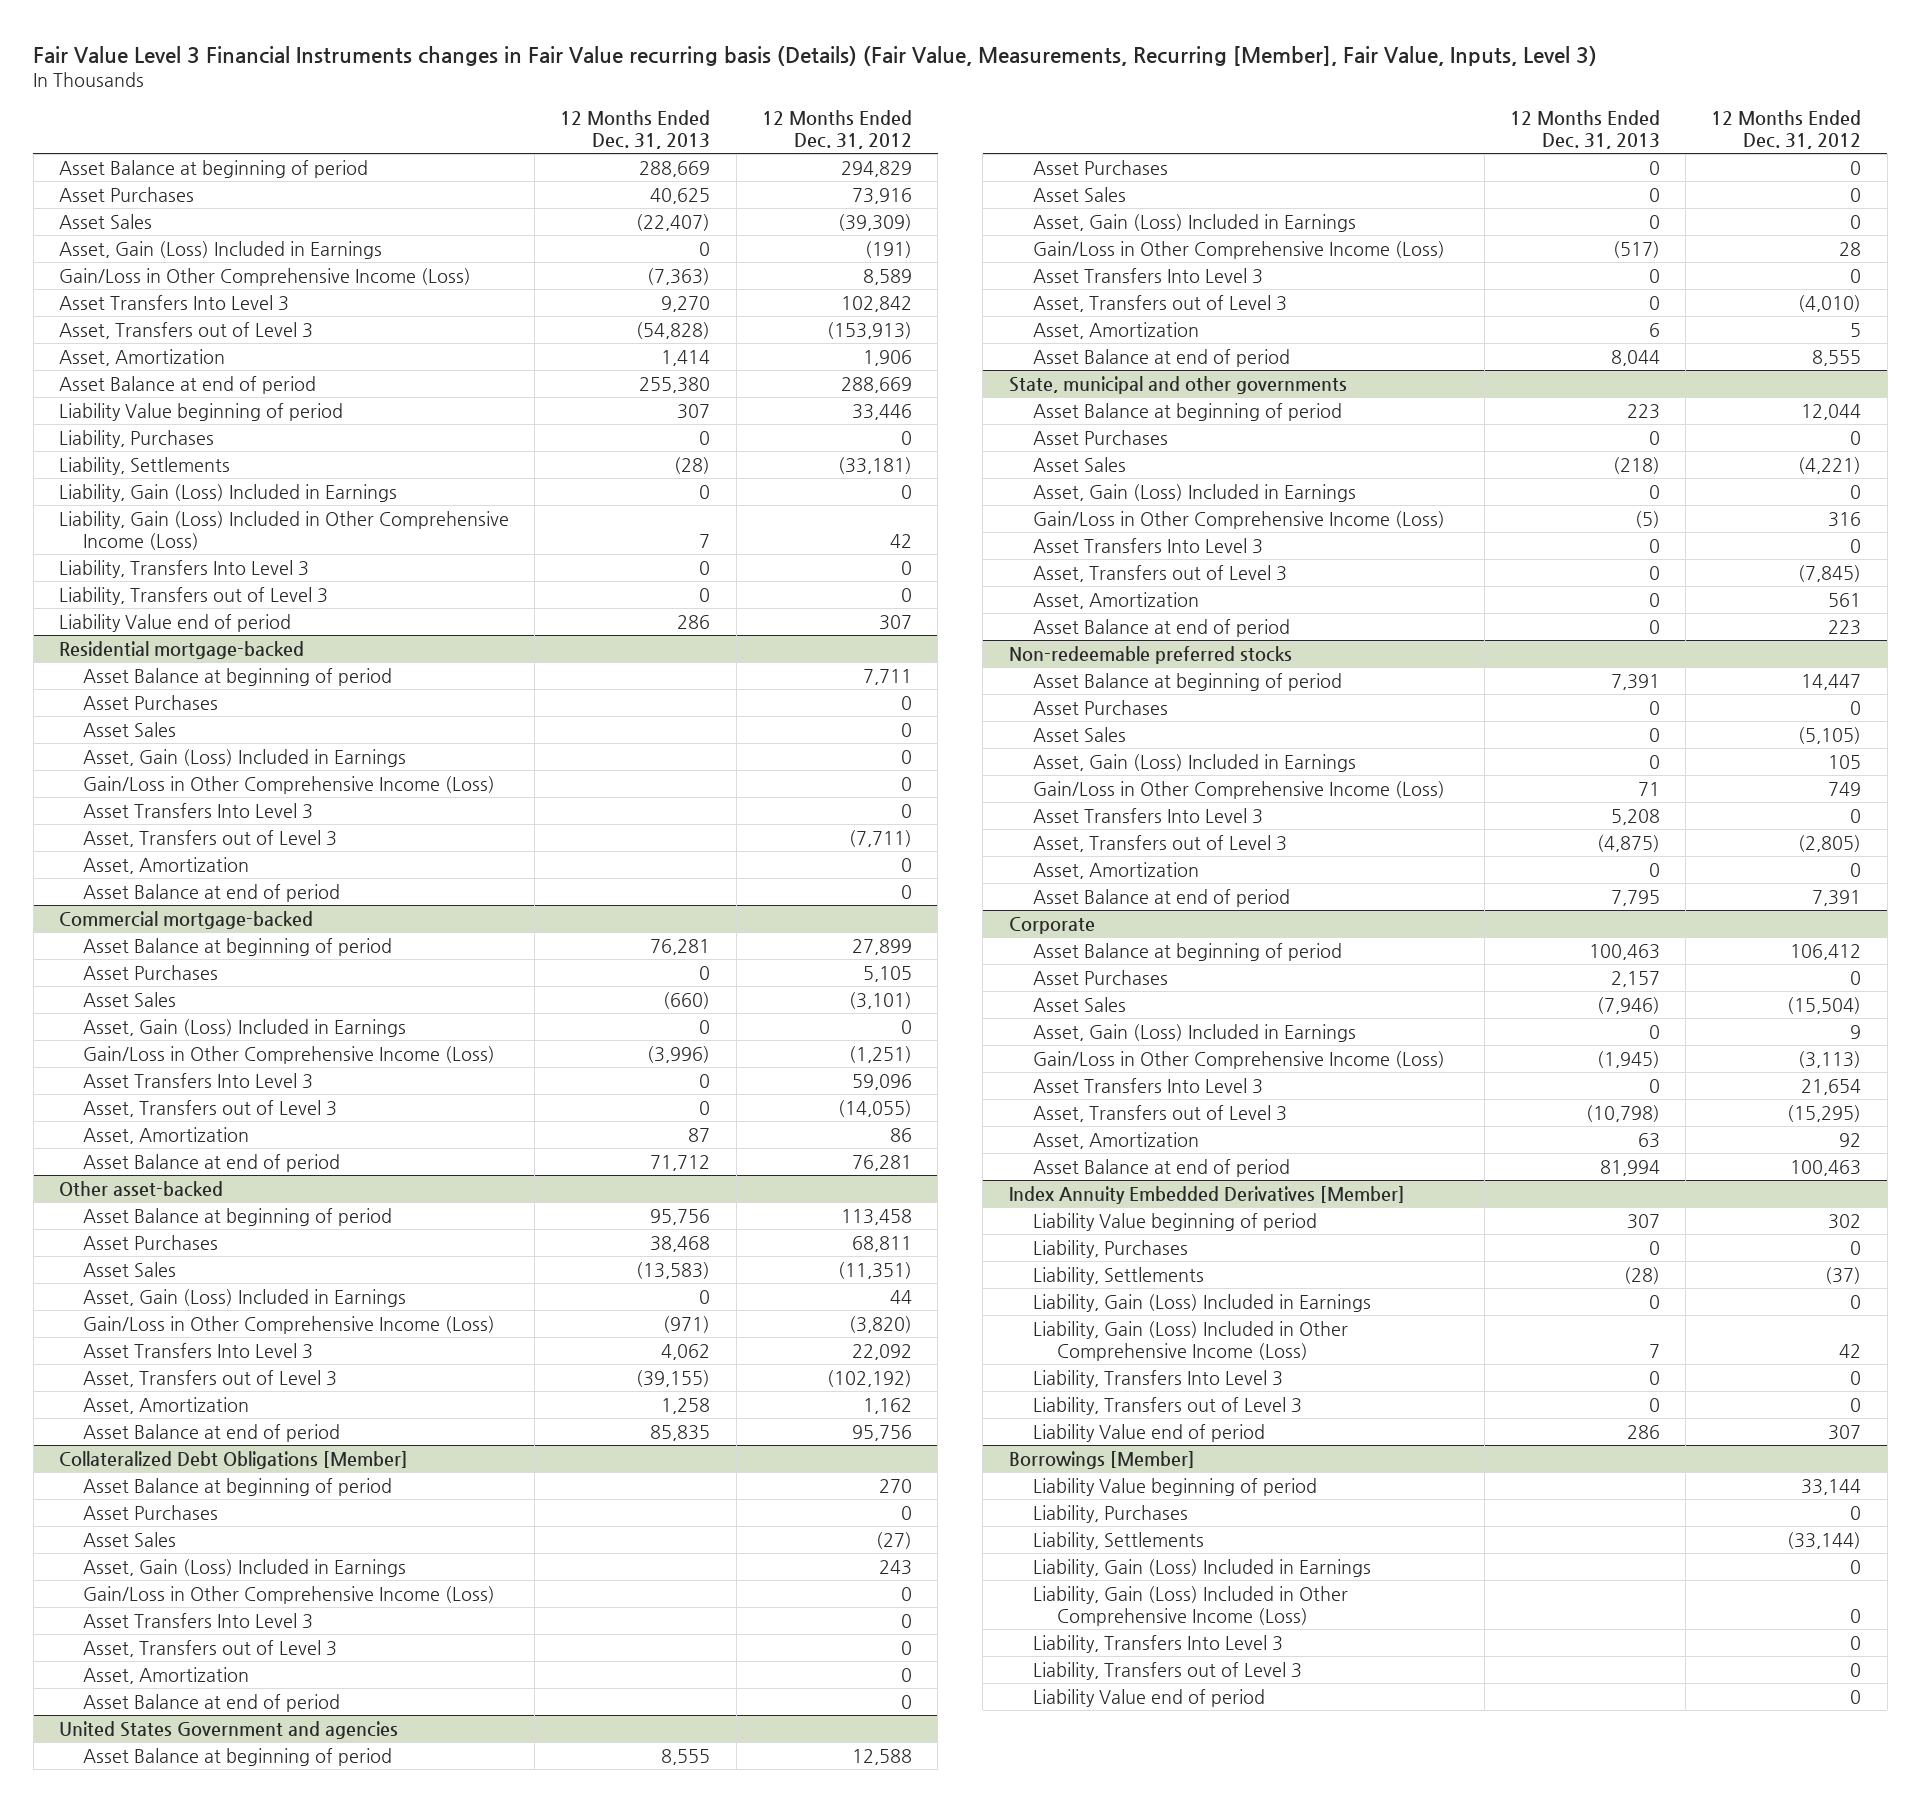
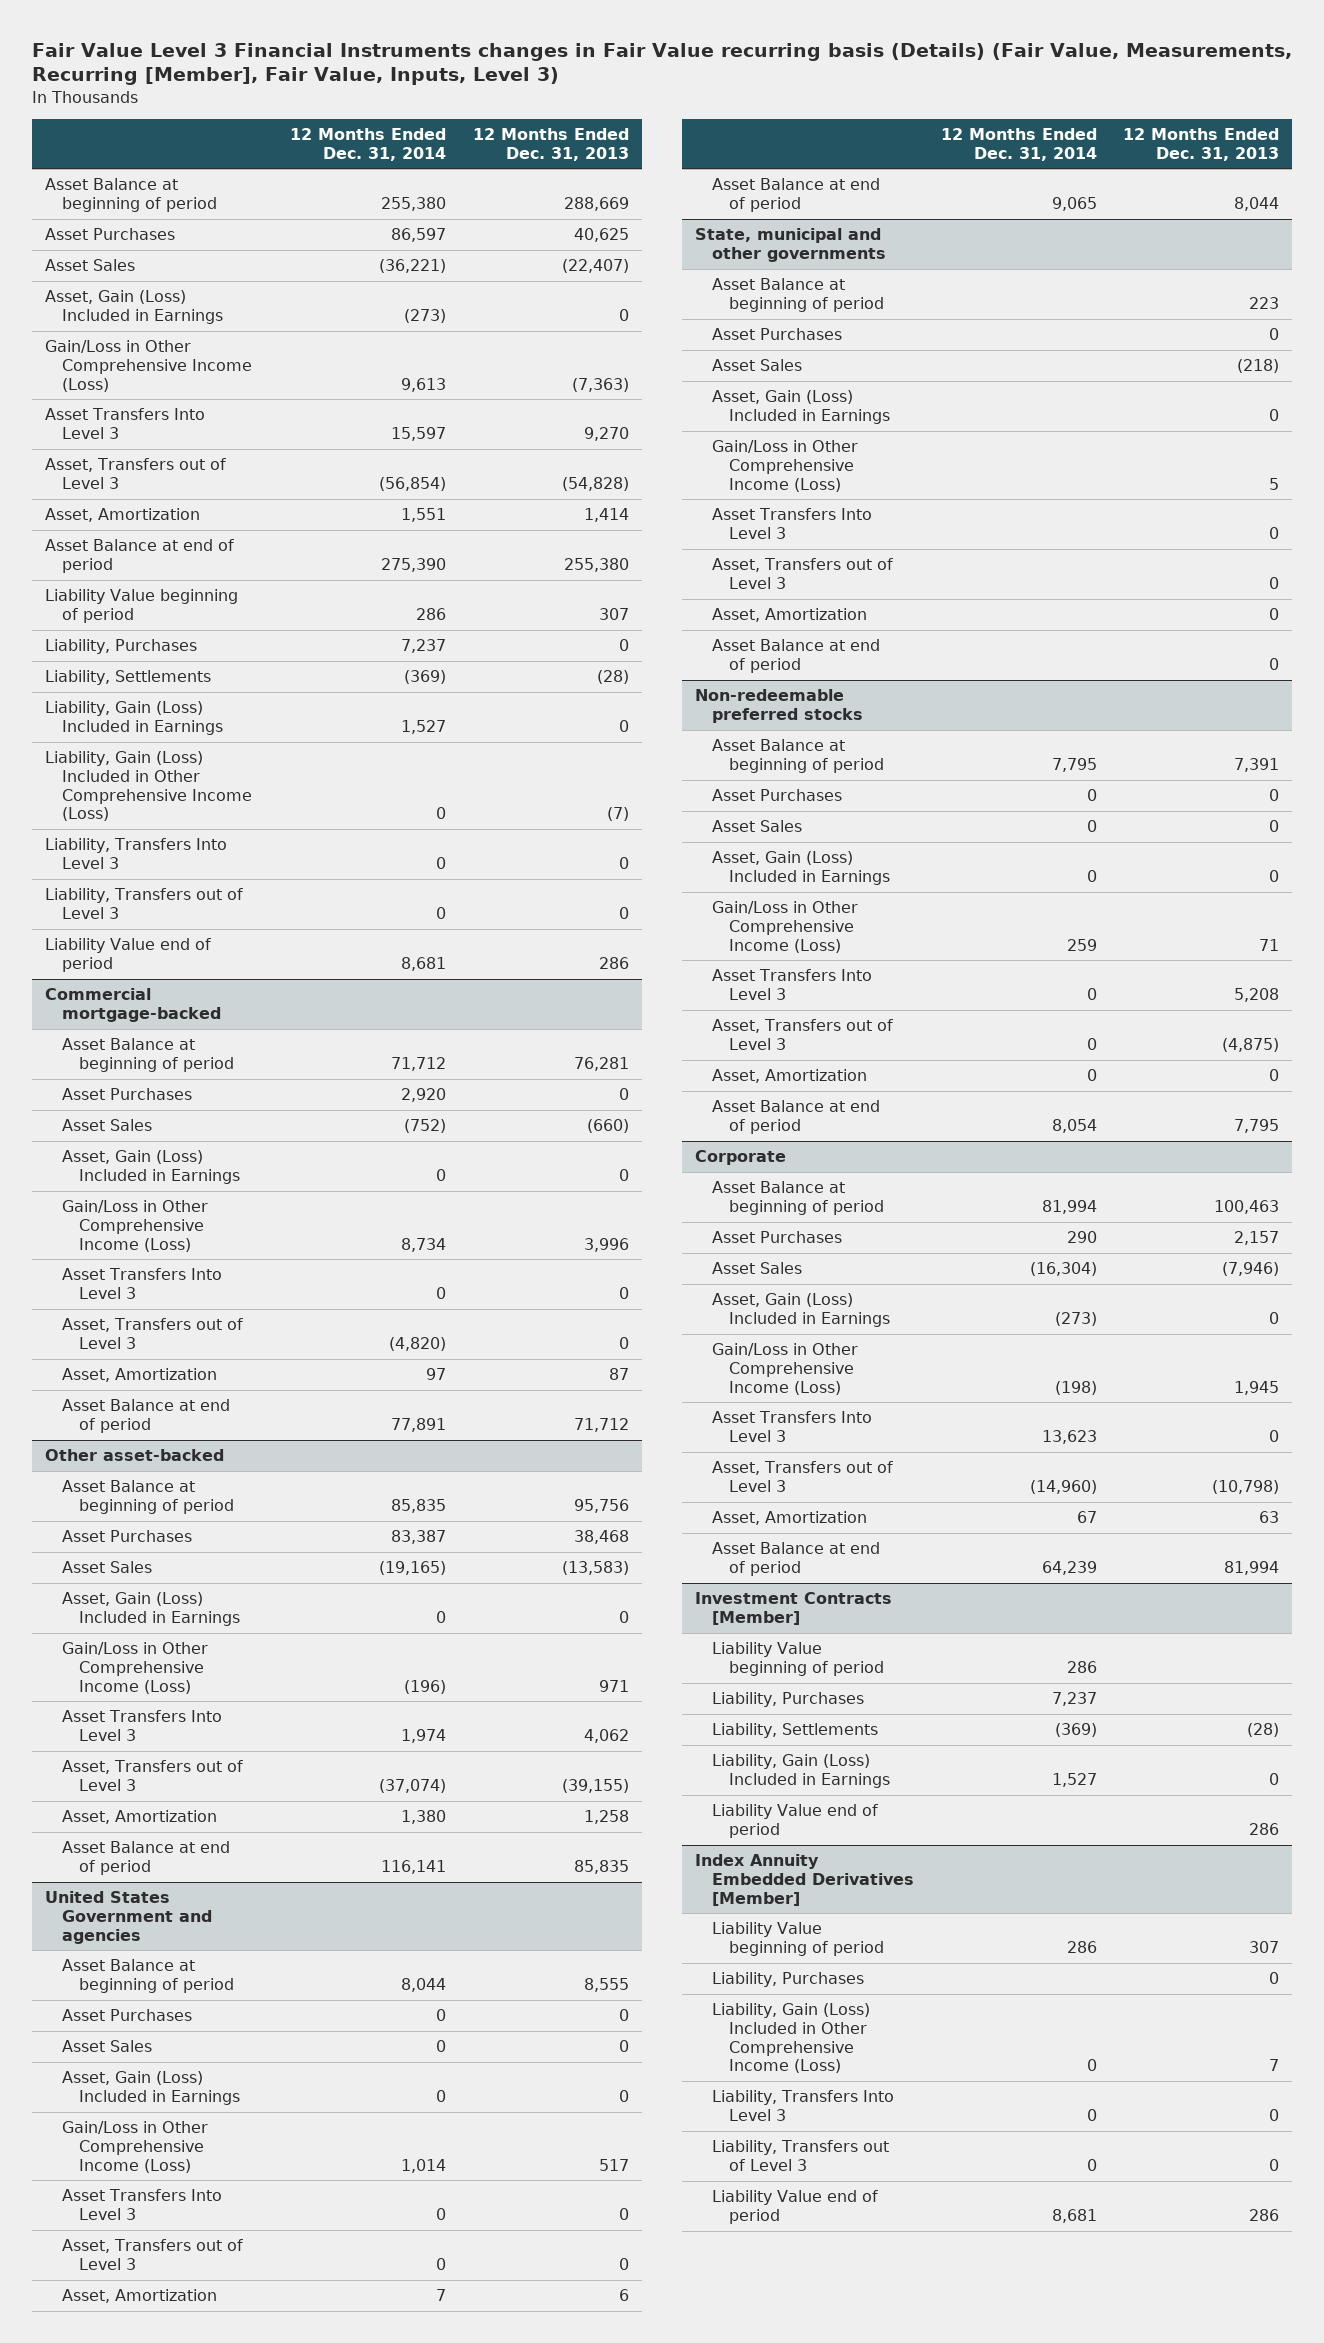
[761,110,912,150] 12 Months Ended Dec. 31, 2012 -> none
none -> [290,127,447,161] 12 Months Ended Dec. 31, 2014
[699,533,711,548] 7 -> [606,807,629,822] (7)
[59,640,305,659] Residential mortgage-backed -> none
[83,667,393,686] Asset Balance at beginning of period -> none
[83,694,219,710] Asset Purchases -> none
[83,721,177,737] Asset Sales -> none
[83,748,407,767] Asset, Gain (Loss) Included in Earnings -> none
[83,775,496,794] Gain/Loss in Other Comprehensive Income (Loss) -> none
[83,802,314,819] Asset Transfers Into Level 3 -> none
[83,829,338,847] Asset, Transfers out of Level 3 -> none
[83,856,250,874] Asset, Amortization -> none
[83,883,341,902] Asset Balance at end of period -> none
[647,1045,711,1063] (3,996) -> [583,1237,629,1252] 3,996
[663,1315,711,1333] (971) -> [598,1679,629,1692] 971
[59,1450,409,1469] Collateralized Debt Obligations [Member] -> none
[83,1477,393,1496] Asset Balance at beginning of period -> none
[83,1504,219,1520] Asset Purchases -> none
[83,1531,177,1547] Asset Sales -> none
[83,1558,407,1577] Asset, Gain (Loss) Included in Earnings -> none
[83,1585,496,1604] Gain/Loss in Other Comprehensive Income (Loss) -> none
[83,1612,314,1629] Asset Transfers Into Level 3 -> none
[83,1639,338,1657] Asset, Transfers out of Level 3 -> none
[83,1666,250,1684] Asset, Amortization -> none
[83,1693,341,1712] Asset Balance at end of period -> none
[1613,240,1661,258] (517) -> [598,2158,629,2171] 517
[1635,510,1661,528] (5) -> [1269,477,1280,490] 5
[1597,1050,1661,1068] (1,945) -> [1234,1380,1280,1395] 1,945
none -> [695,1592,893,1626] Investment Contracts [Member]
none -> [712,1642,885,1677] Liability Value beginning of period
none -> [712,1692,865,1708] Liability, Purchases
none -> [712,1723,879,1739] Liability, Settlements
none -> [712,1754,891,1789] Liability, Gain (Loss) Included in Earnings
none -> [712,1804,879,1839] Liability Value end of period
[1032,1266,1204,1285] Liability, Settlements -> none
[1032,1293,1371,1312] Liability, Gain (Loss) Included in Earnings -> none
[1008,1450,1195,1469] Borrowings [Member] -> none
[1032,1477,1317,1496] Liability Value beginning of period -> none
[1032,1504,1188,1523] Liability, Purchases -> none
[1032,1531,1204,1550] Liability, Settlements -> none
[1032,1558,1371,1577] Liability, Gain (Loss) Included in Earnings -> none
[1032,1585,1348,1626] Liability, Gain (Loss) Included in Other Comprehensive Income (Loss) -> none
[1032,1634,1283,1653] Liability, Transfers Into Level 3 -> none
[1032,1661,1302,1680] Liability, Transfers out of Level 3 -> none
[1032,1688,1265,1707] Liability Value end of period -> none

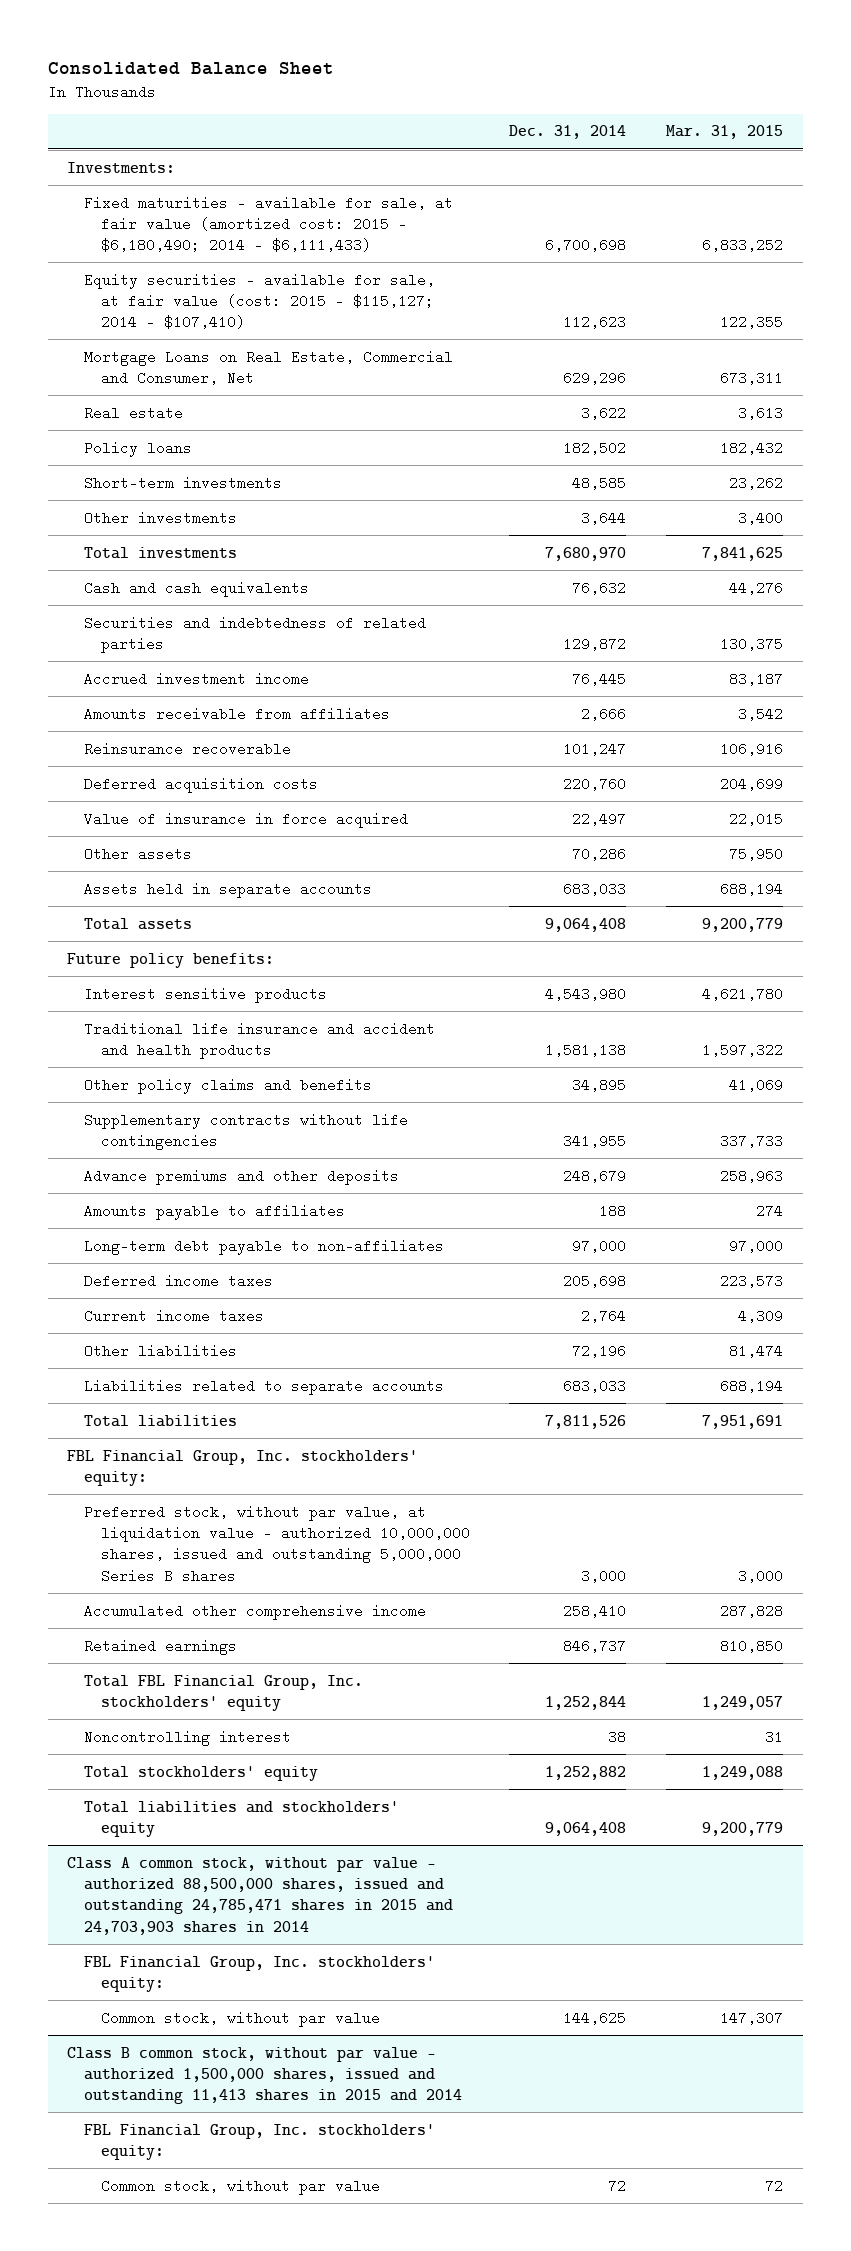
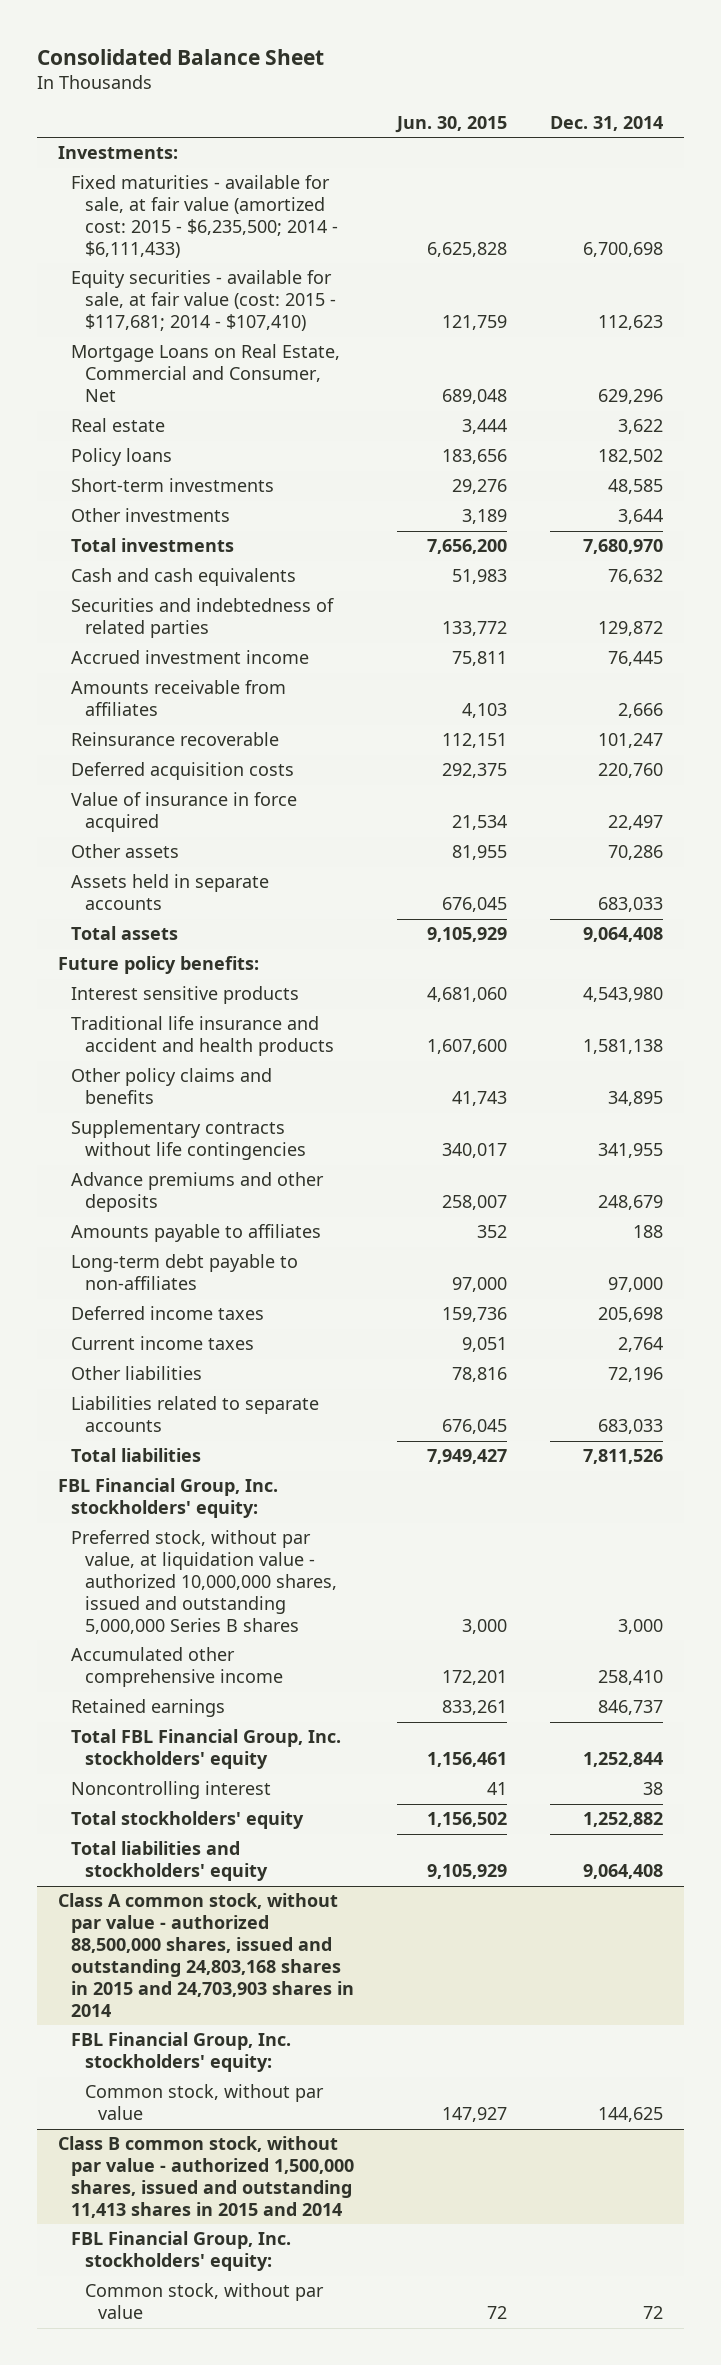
[666,125,784,140] Mar. 31, 2015 -> none
none -> [395,115,508,133] Jun. 30, 2015
[83,195,453,253] Fixed maturities - available for sale, at fair value (amortized cost: 2015 - $6,180,490; 2014 - $6,111,433) -> [71,175,338,259] Fixed maturities - available for sale, at fair value (amortized cost: 2015 - $6,235,500; 2014 - $6,111,433)
[83,272,435,330] Equity securities - available for sale, at fair value (cost: 2015 - $115,127; 2014 - $107,410) -> [71,270,336,332] Equity securities - available for sale, at fair value (cost: 2015 - $117,681; 2014 - $107,410)
[67,1856,453,1935] Class A common stock, without par value - authorized 88,500,000 shares, issued and outstanding 24,785,471 shares in 2015 and 24,703,903 shares in 2014 -> [57,1893,355,2017] Class A common stock, without par value - authorized 88,500,000 shares, issued and outstanding 24,803,168 shares in 2015 and 24,703,903 shares in 2014

